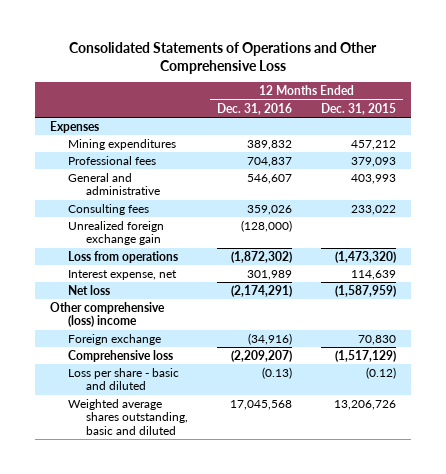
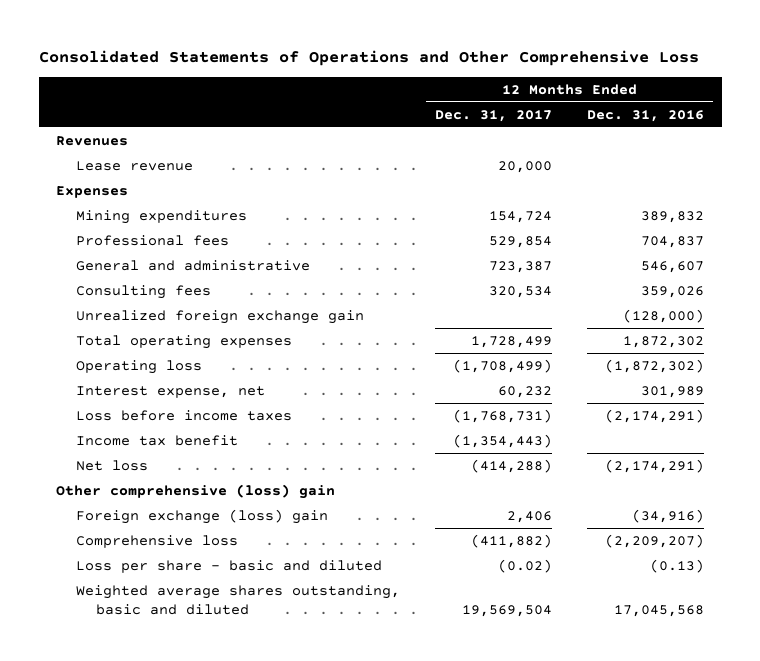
[321,102,397,115] Dec. 31, 2015 -> none
none -> [435,109,553,122] Dec. 31, 2017
none -> [56,135,129,146] Revenues
none -> [76,160,194,171] Lease revenue
none -> [76,334,293,349] Total operating expenses
[67,250,178,263] Loss from operations -> [76,359,203,374] Operating loss
none -> [76,409,293,421] Loss before income taxes
none -> [76,434,239,446] Income tax benefit
[49,301,165,328] Other comprehensive (loss) income -> [56,483,336,499] Other comprehensive (loss) gain
[67,333,161,345] Foreign exchange -> [76,508,329,524] Foreign exchange (loss) gain

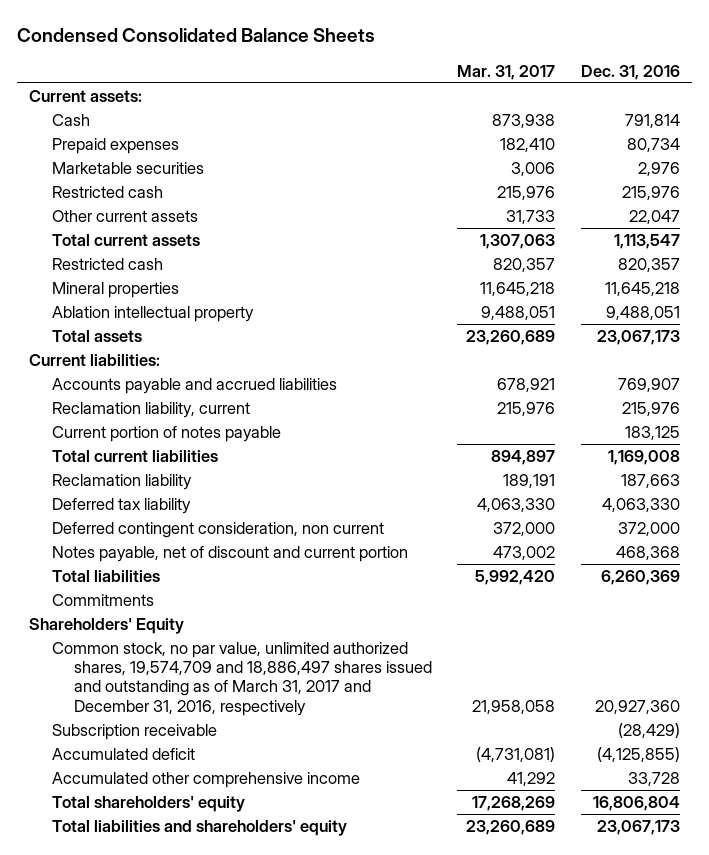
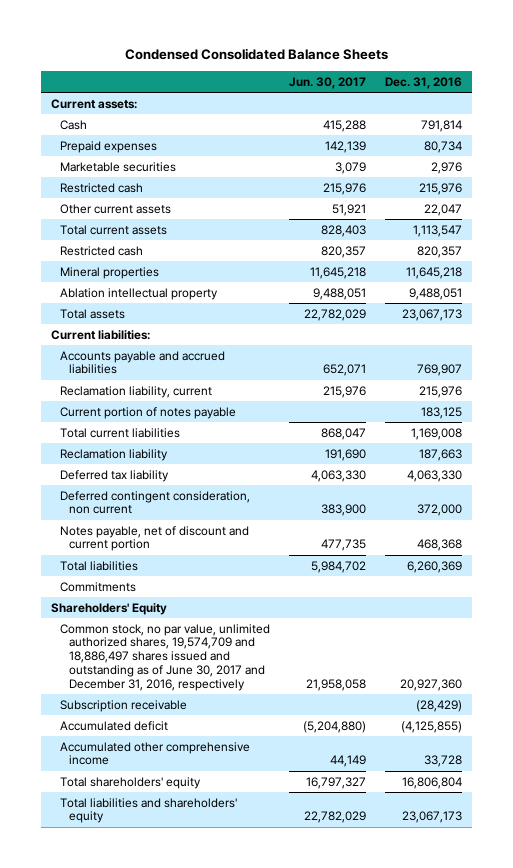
[457,64,556,80] Mar. 31, 2017 -> none
none -> [289,76,367,89] Jun. 30, 2017
[51,641,432,716] Common stock, no par value, unlimited authorized shares, 19,574,709 and 18,886,497 shares issued and outstanding as of March 31, 2017 and December 31, 2016, respectively -> [59,623,270,691] Common stock, no par value, unlimited authorized shares, 19,574,709 and 18,886,497 shares issued and outstanding as of June 30, 2017 and December 31, 2016, respectively

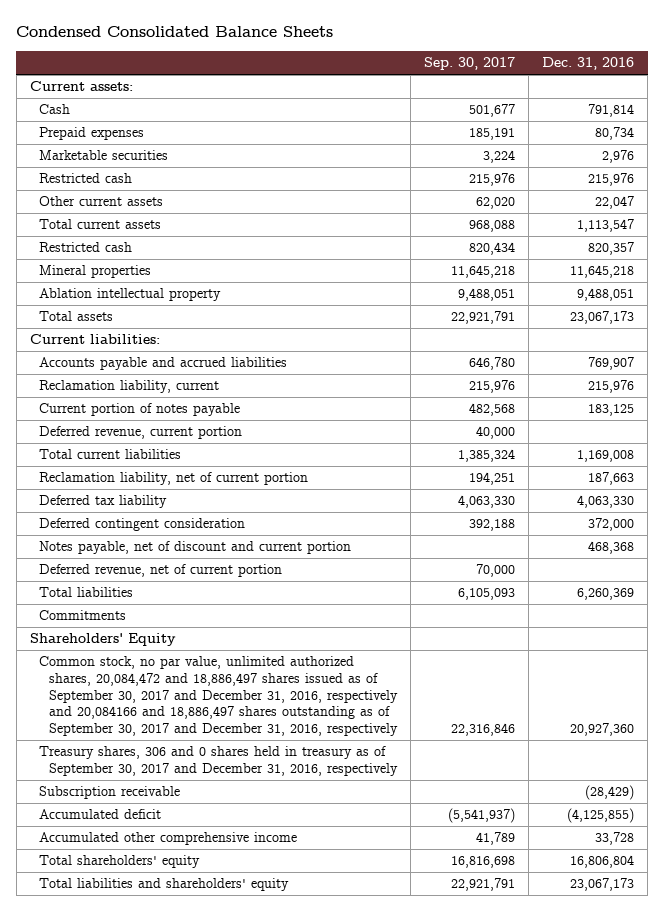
[289,76,367,89] Jun. 30, 2017 -> none
none -> [424,57,516,71] Sep. 30, 2017
none -> [39,426,243,440] Deferred revenue, current portion
[59,448,168,461] Reclamation liability -> [39,472,309,486] Reclamation liability, net of current portion
[59,490,250,515] Deferred contingent consideration, non current -> [39,518,246,532] Deferred contingent consideration
none -> [39,564,283,578] Deferred revenue, net of current portion
[59,623,270,691] Common stock, no par value, unlimited authorized shares, 19,574,709 and 18,886,497 shares issued and outstanding as of June 30, 2017 and December 31, 2016, respectively -> [39,656,398,737] Common stock, no par value, unlimited authorized shares, 20,084,472 and 18,886,497 shares issued as of September 30, 2017 and December 31, 2016, respectively and 20,084166 and 18,886,497 shares outstanding as of September 30, 2017 and December 31, 2016, respectively
none -> [39,746,398,776] Treasury shares, 306 and 0 shares held in treasury as of September 30, 2017 and December 31, 2016, respectively

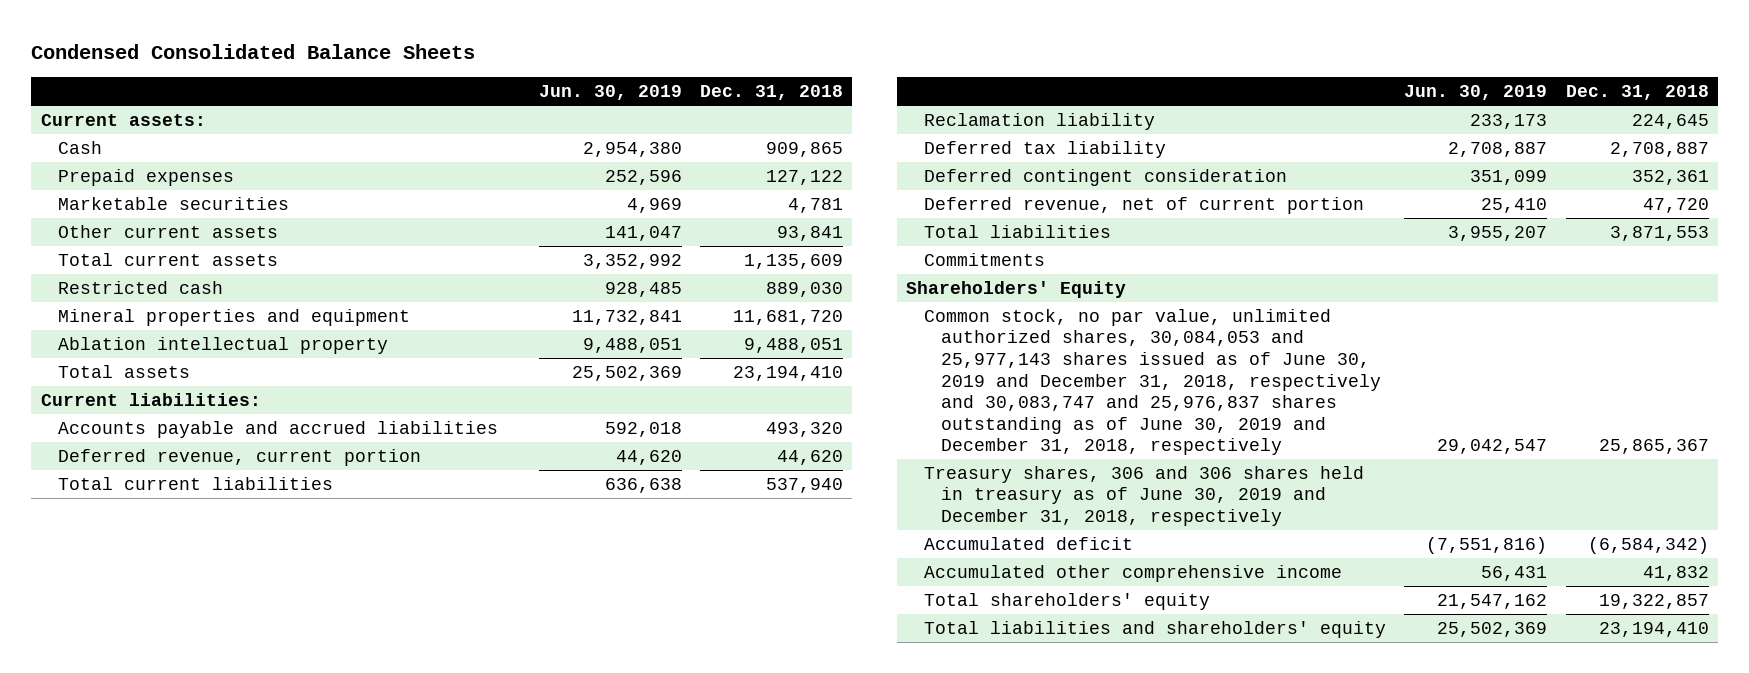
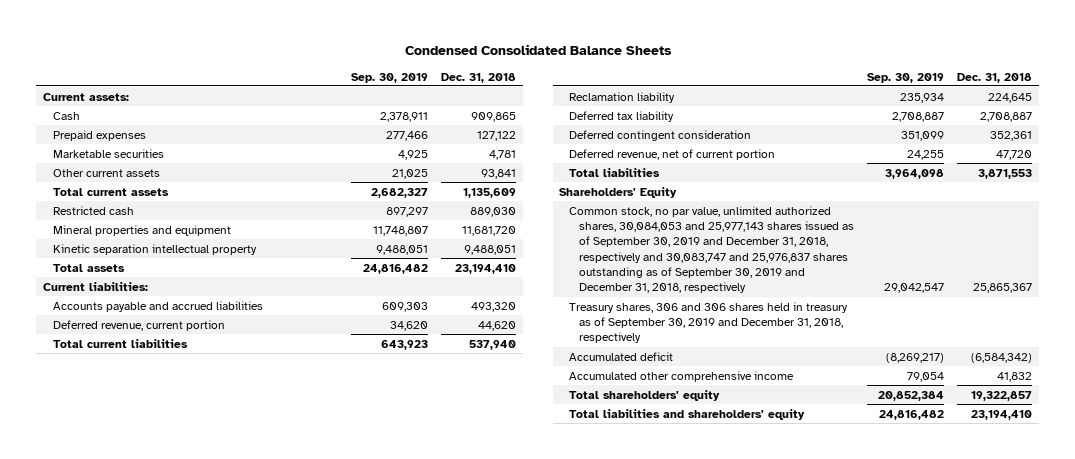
[538,84,682,100] Jun. 30, 2019 -> none
none -> [351,72,429,83] Sep. 30, 2019
[57,336,388,354] Ablation intellectual property -> [53,243,258,255] Kinetic separation intellectual property
[923,252,1045,266] Commitments -> none
[923,308,1381,456] Common stock, no par value, unlimited authorized shares, 30,084,053 and 25,977,143 shares issued as of June 30, 2019 and December 31, 2018, respectively and 30,083,747 and 25,976,837 shares outstanding as of June 30, 2019 and December 31, 2018, respectively -> [569,205,855,294] Common stock, no par value, unlimited authorized shares, 30,084,053 and 25,977,143 shares issued as of September 30, 2019 and December 31, 2018, respectively and 30,083,747 and 25,976,837 shares outstanding as of September 30, 2019 and December 31, 2018, respectively
[923,465,1364,526] Treasury shares, 306 and 306 shares held in treasury as of June 30, 2019 and December 31, 2018, respectively -> [569,301,849,344] Treasury shares, 306 and 306 shares held in treasury as of September 30, 2019 and December 31, 2018, respectively

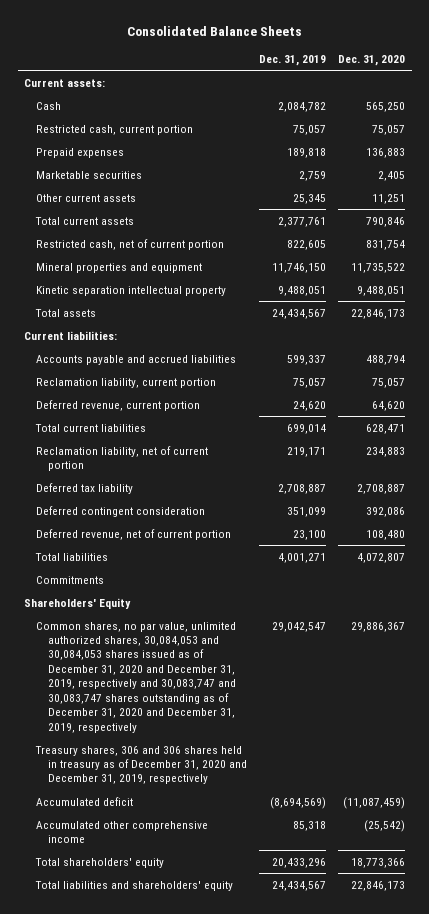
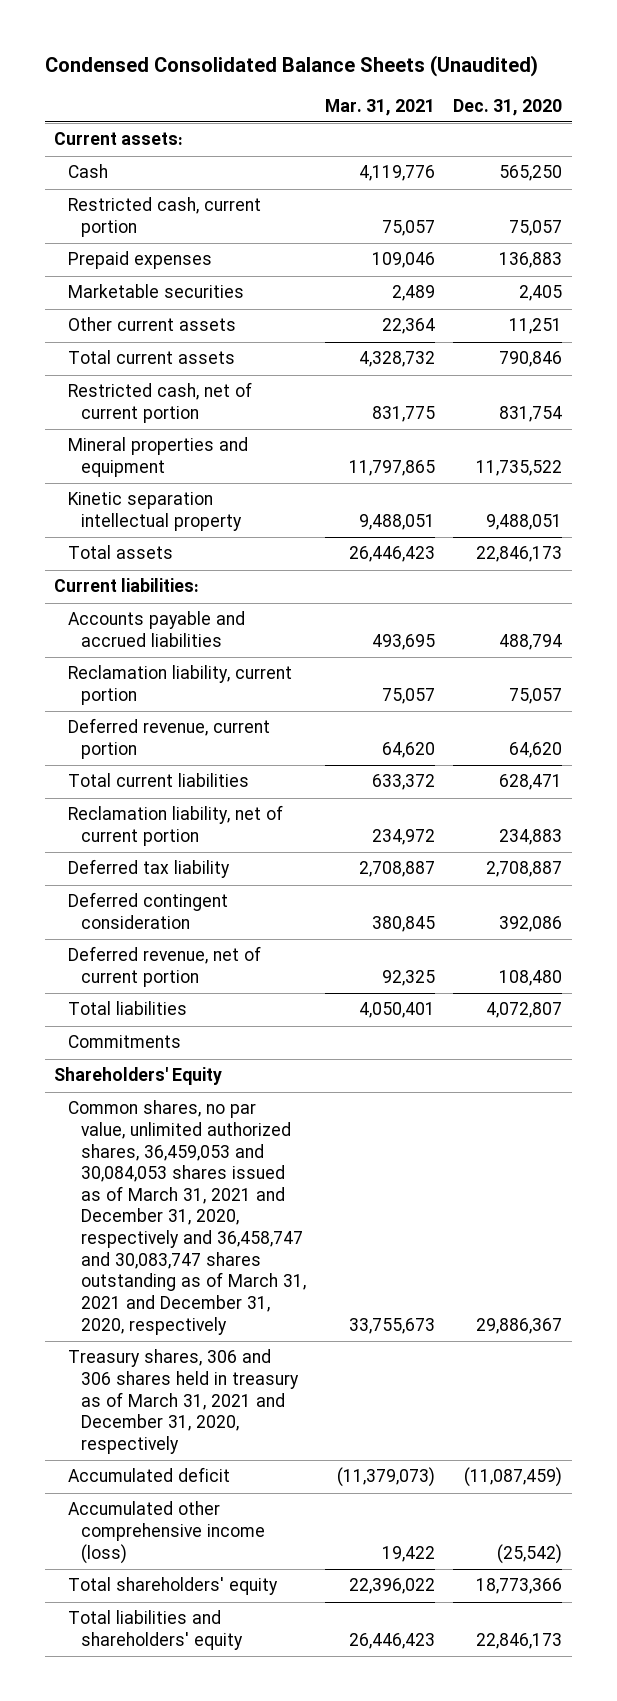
[126,25,302,36] Consolidated Balance Sheets -> [45,54,539,77] Condensed Consolidated Balance Sheets (Unaudited)
[259,55,327,67] Dec. 31, 2019 -> none
none -> [324,98,435,116] Mar. 31, 2021
[35,621,237,733] Common shares, no par value, unlimited authorized shares, 30,084,053 and 30,084,053 shares issued as of December 31, 2020 and December 31, 2019, respectively and 30,083,747 and 30,083,747 shares outstanding as of December 31, 2020 and December 31, 2019, respectively -> [67,1100,306,1335] Common shares, no par value, unlimited authorized shares, 36,459,053 and 30,084,053 shares issued as of March 31, 2021 and December 31, 2020, respectively and 36,458,747 and 30,083,747 shares outstanding as of March 31, 2021 and December 31, 2020, respectively
[34,745,248,785] Treasury shares, 306 and 306 shares held in treasury as of December 31, 2020 and December 31, 2019, respectively -> [67,1349,299,1454] Treasury shares, 306 and 306 shares held in treasury as of March 31, 2021 and December 31, 2020, respectively
[35,820,208,844] Accumulated other comprehensive income -> [67,1501,265,1564] Accumulated other comprehensive income (loss)

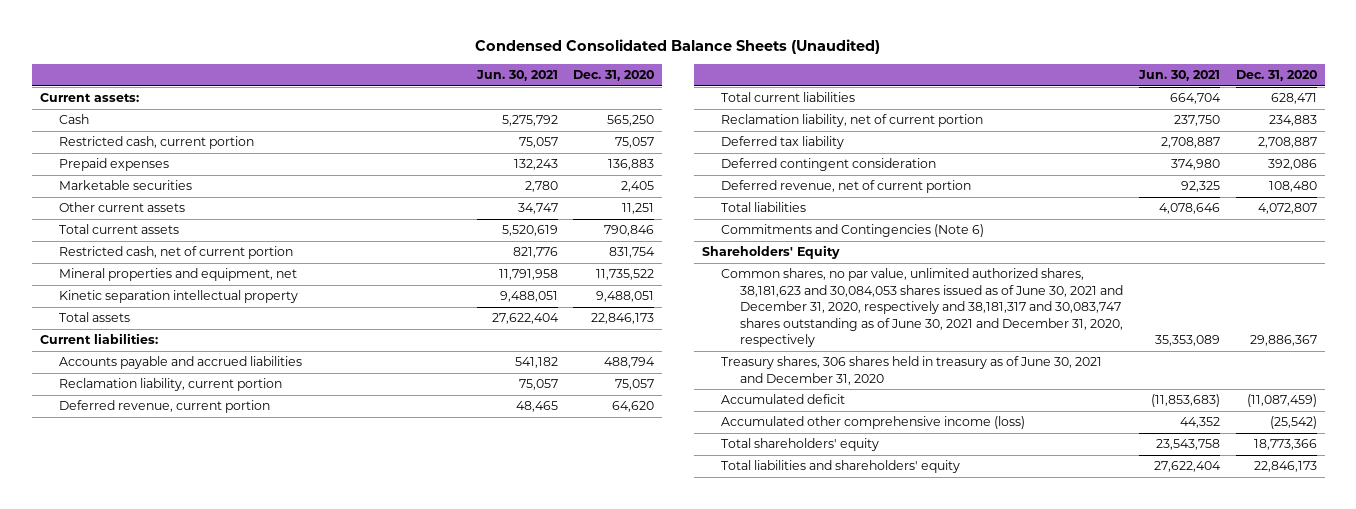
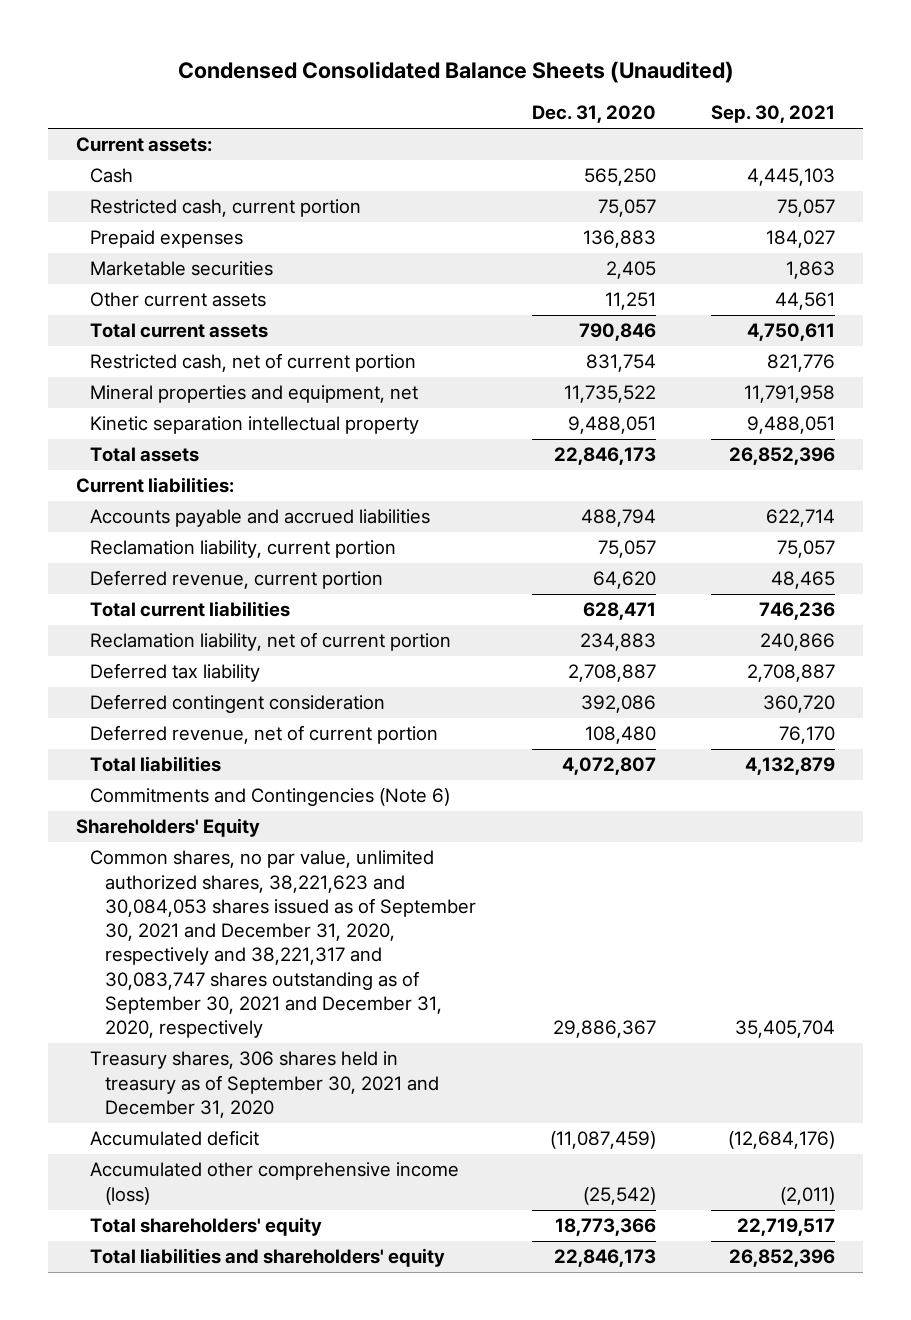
[475,70,558,82] Jun. 30, 2021 -> none
none -> [711,105,836,124] Sep. 30, 2021
[721,268,1124,348] Common shares, no par value, unlimited authorized shares, 38,181,623 and 30,084,053 shares issued as of June 30, 2021 and December 31, 2020, respectively and 38,181,317 and 30,083,747 shares outstanding as of June 30, 2021 and December 31, 2020, respectively -> [90,850,476,1039] Common shares, no par value, unlimited authorized shares, 38,221,623 and 30,084,053 shares issued as of September 30, 2021 and December 31, 2020, respectively and 38,221,317 and 30,083,747 shares outstanding as of September 30, 2021 and December 31, 2020, respectively
[721,356,1103,385] Treasury shares, 306 shares held in treasury as of June 30, 2021 and December 31, 2020 -> [90,1051,439,1118] Treasury shares, 306 shares held in treasury as of September 30, 2021 and December 31, 2020

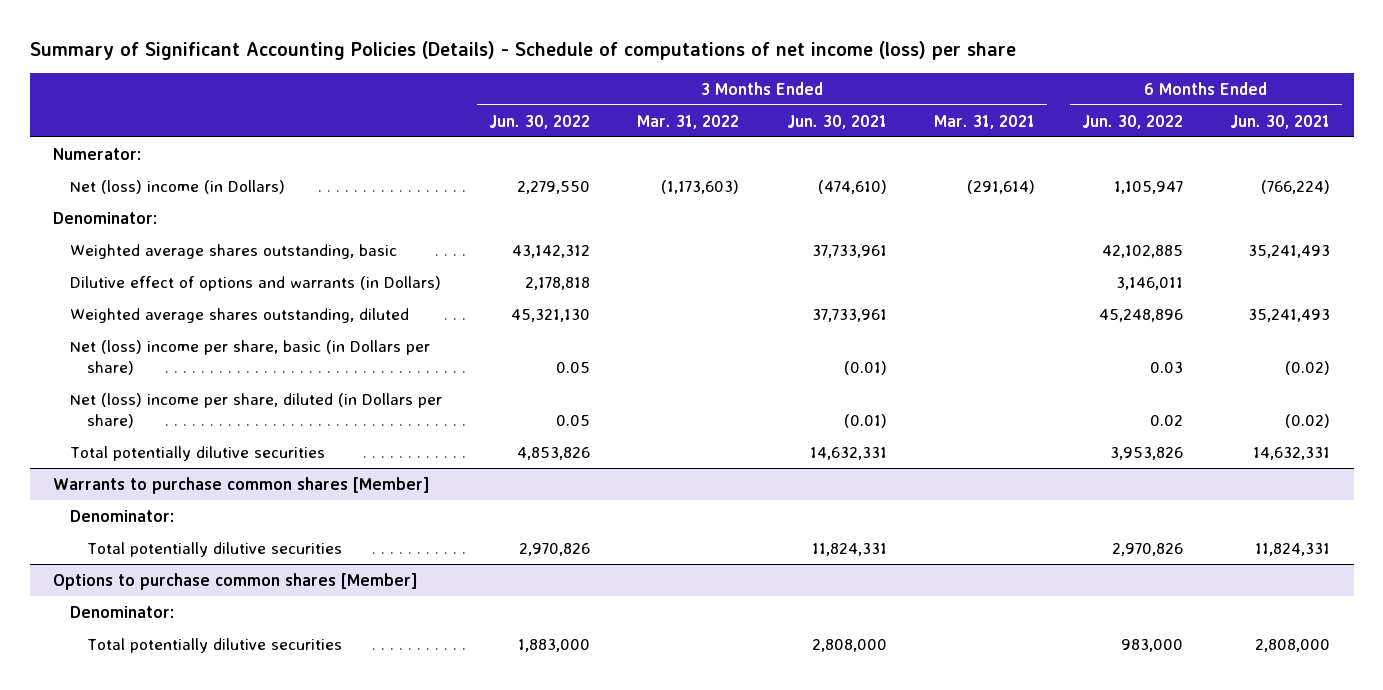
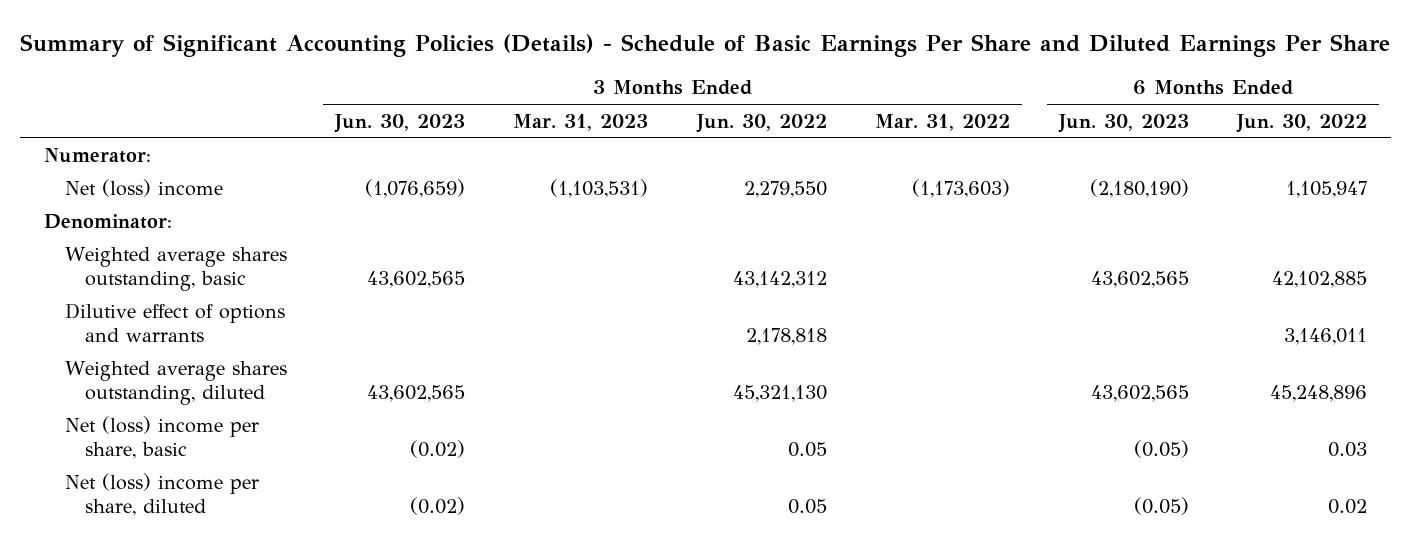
[29,41,1016,61] Summary of Significant Accounting Policies (Details) - Schedule of computations of net income (loss) per share -> [19,33,1390,57] Summary of Significant Accounting Policies (Details) - Schedule of Basic Earnings Per Share and Diluted Earnings Per Share
[786,114,887,129] Jun. 30, 2021 -> none
[933,114,1035,129] Mar. 31, 2021 -> none
[1230,114,1331,129] Jun. 30, 2021 -> none
none -> [334,113,466,133] Jun. 30, 2023
none -> [513,113,649,131] Mar. 31, 2023
none -> [1057,113,1189,133] Jun. 30, 2023
[70,179,286,194] Net (loss) income (in Dollars) -> [64,178,223,197] Net (loss) income
[70,275,442,291] Dilutive effect of options and warrants (in Dollars) -> [64,302,285,342] Dilutive effect of options and warrants
[70,445,326,461] Total potentially dilutive securities -> none
[53,476,431,494] Warrants to purchase common shares [Member] -> none
[70,509,175,522] Denominator: -> none
[87,541,343,557] Total potentially dilutive securities -> none
[53,572,419,590] Options to purchase common shares [Member] -> none
[70,605,175,618] Denominator: -> none
[87,637,343,653] Total potentially dilutive securities -> none
[70,339,431,376] Net (loss) income per share, basic (in Dollars per share) -> [64,415,259,459] Net (loss) income per share, basic
[70,392,443,429] Net (loss) income per share, diluted (in Dollars per share) -> [64,472,259,516] Net (loss) income per share, diluted

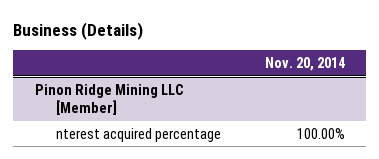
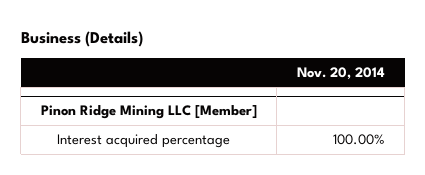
[55,127,221,142] nterest acquired percentage -> [57,134,231,149] Interest acquired percentage

